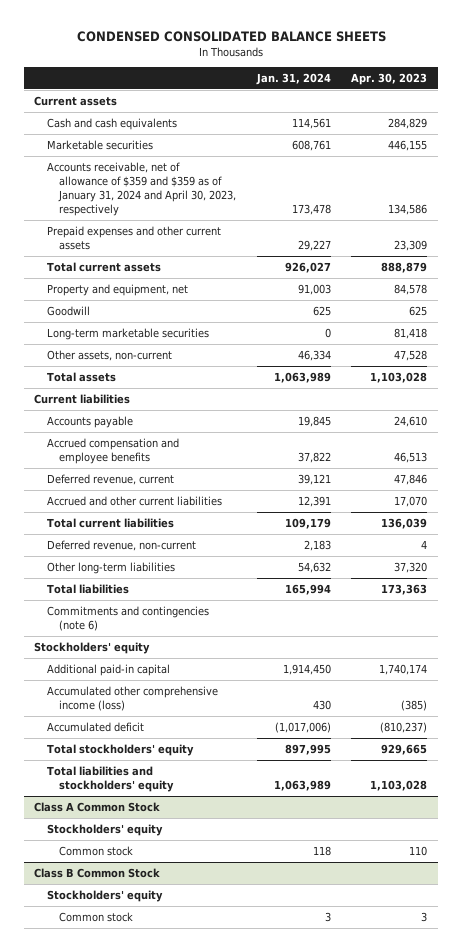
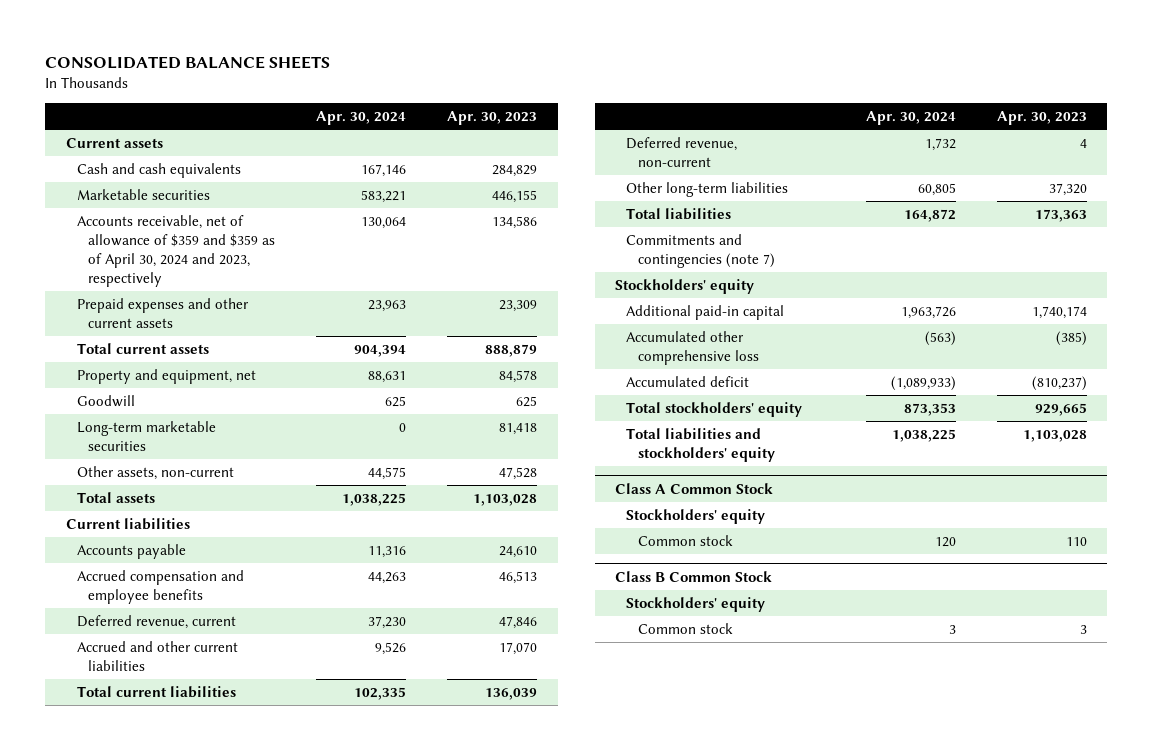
[76,31,386,43] CONDENSED CONSOLIDATED BALANCE SHEETS -> [45,56,331,70] CONSOLIDATED BALANCE SHEETS
[255,73,331,86] Jan. 31, 2024 -> none
none -> [316,111,407,126] Apr. 30, 2024
[46,161,237,216] Accounts receivable, net of allowance of $359 and $359 as of January 31, 2024 and April 30, 2023, respectively -> [76,215,276,288] Accounts receivable, net of allowance of $359 and $359 as of April 30, 2024 and 2023, respectively
[46,605,209,631] Commitments and contingencies (note 6) -> [626,234,775,269] Commitments and contingencies (note 7)
[46,685,218,711] Accumulated other comprehensive income (loss) -> [626,331,759,366] Accumulated other comprehensive loss

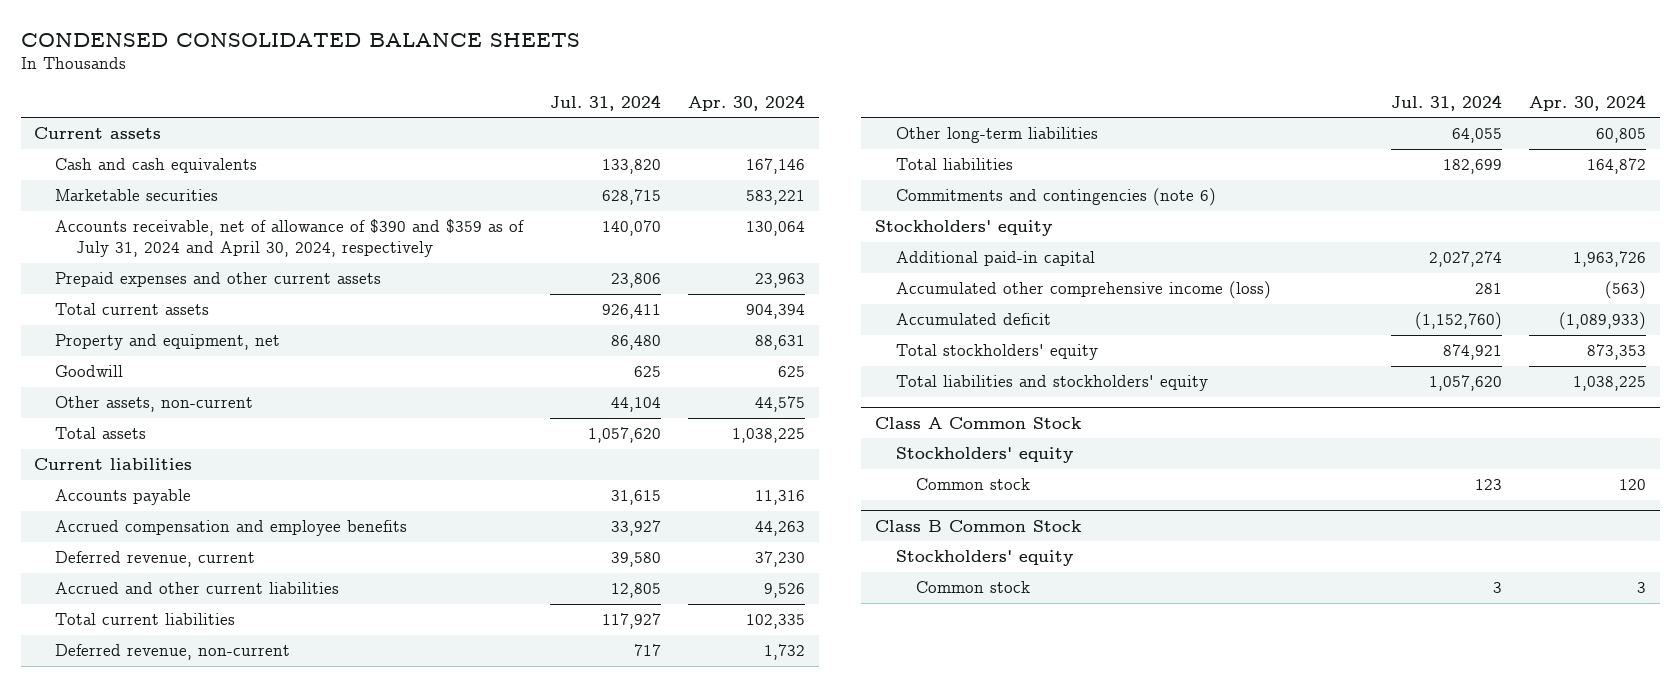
[45,56,331,70] CONSOLIDATED BALANCE SHEETS -> [20,32,580,47] CONDENSED CONSOLIDATED BALANCE SHEETS
[447,111,538,126] Apr. 30, 2023 -> none
none -> [550,94,662,111] Jul. 31, 2024
[76,215,276,288] Accounts receivable, net of allowance of $359 and $359 as of April 30, 2024 and 2023, respectively -> [54,219,524,258] Accounts receivable, net of allowance of $390 and $359 as of July 31, 2024 and April 30, 2024, respectively
[76,421,216,452] Long-term marketable securities -> none
[626,234,775,269] Commitments and contingencies (note 7) -> [895,188,1216,207] Commitments and contingencies (note 6)
[626,331,759,366] Accumulated other comprehensive loss -> [895,281,1271,300] Accumulated other comprehensive income (loss)

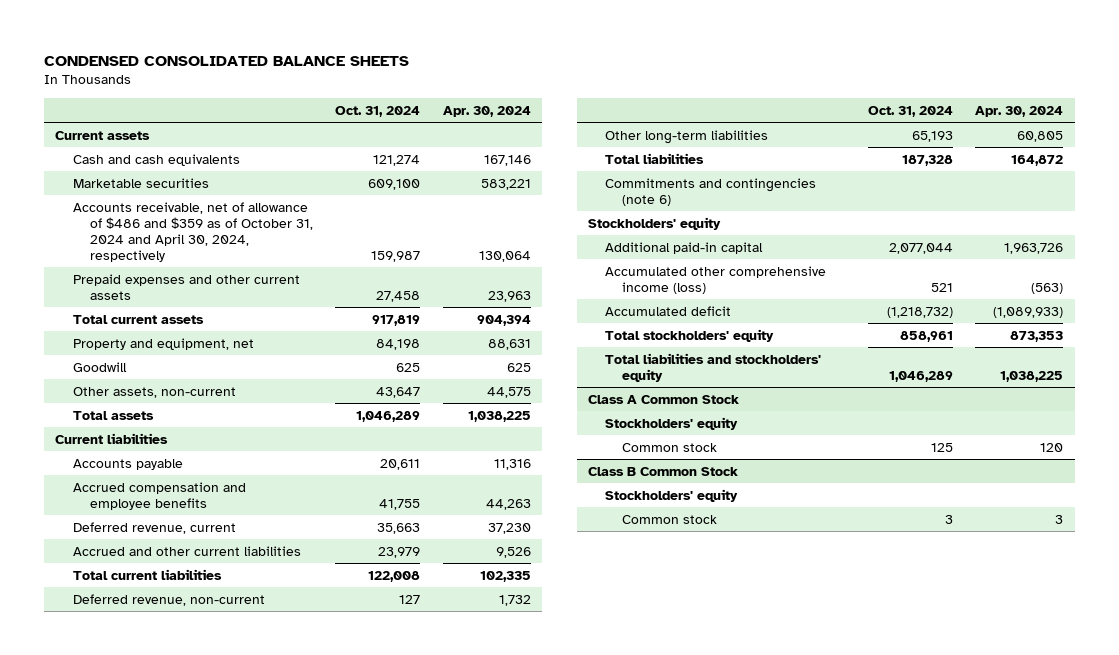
[550,94,662,111] Jul. 31, 2024 -> none
none -> [335,105,421,117] Oct. 31, 2024
[54,219,524,258] Accounts receivable, net of allowance of $390 and $359 as of July 31, 2024 and April 30, 2024, respectively -> [72,201,313,263] Accounts receivable, net of allowance of $486 and $359 as of October 31, 2024 and April 30, 2024, respectively

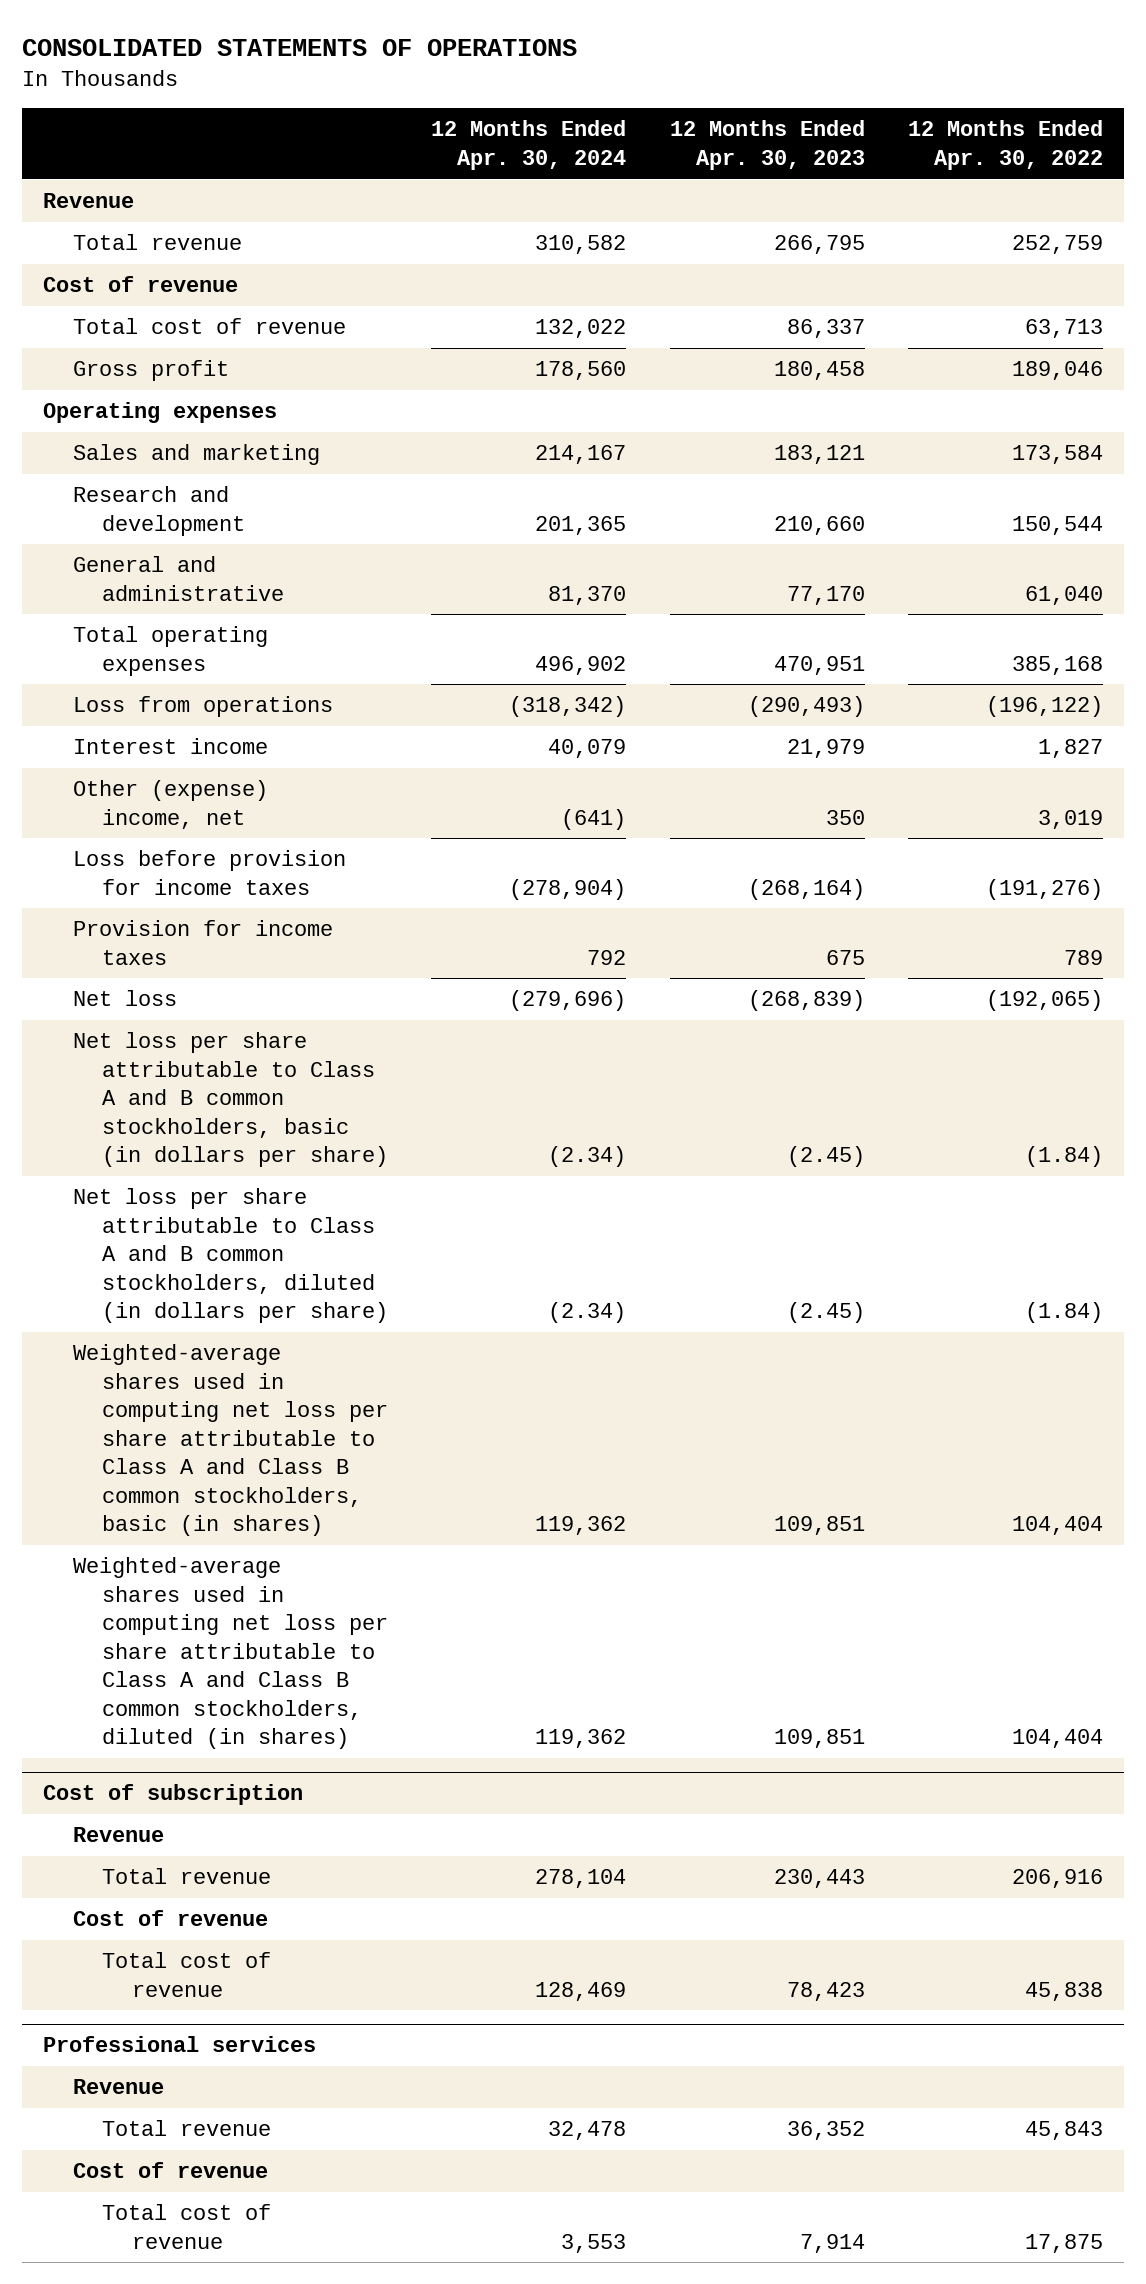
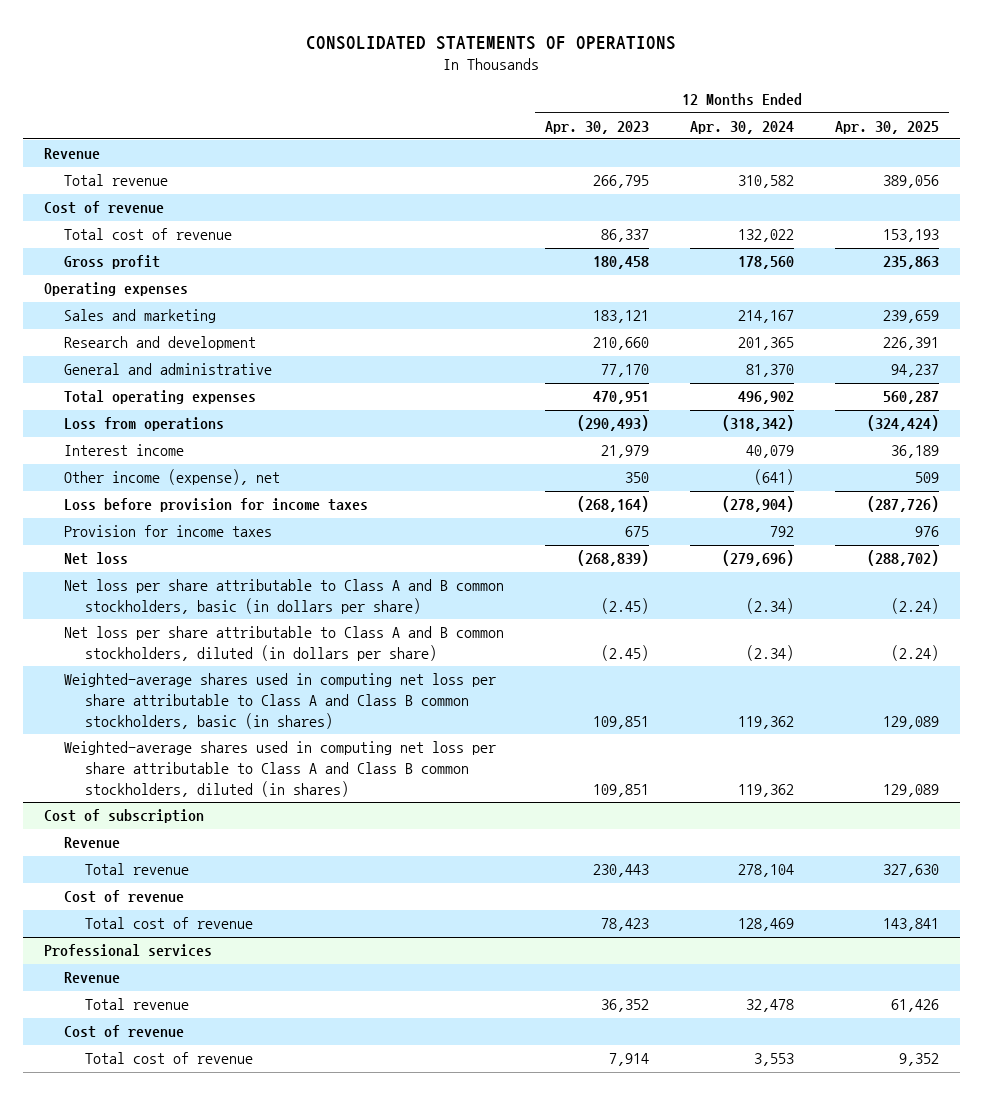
[907,120,1103,170] 12 Months Ended Apr. 30, 2022 -> none
none -> [835,120,940,134] Apr. 30, 2025
[72,780,268,829] Other (expense) income, net -> [64,469,281,486] Other income (expense), net

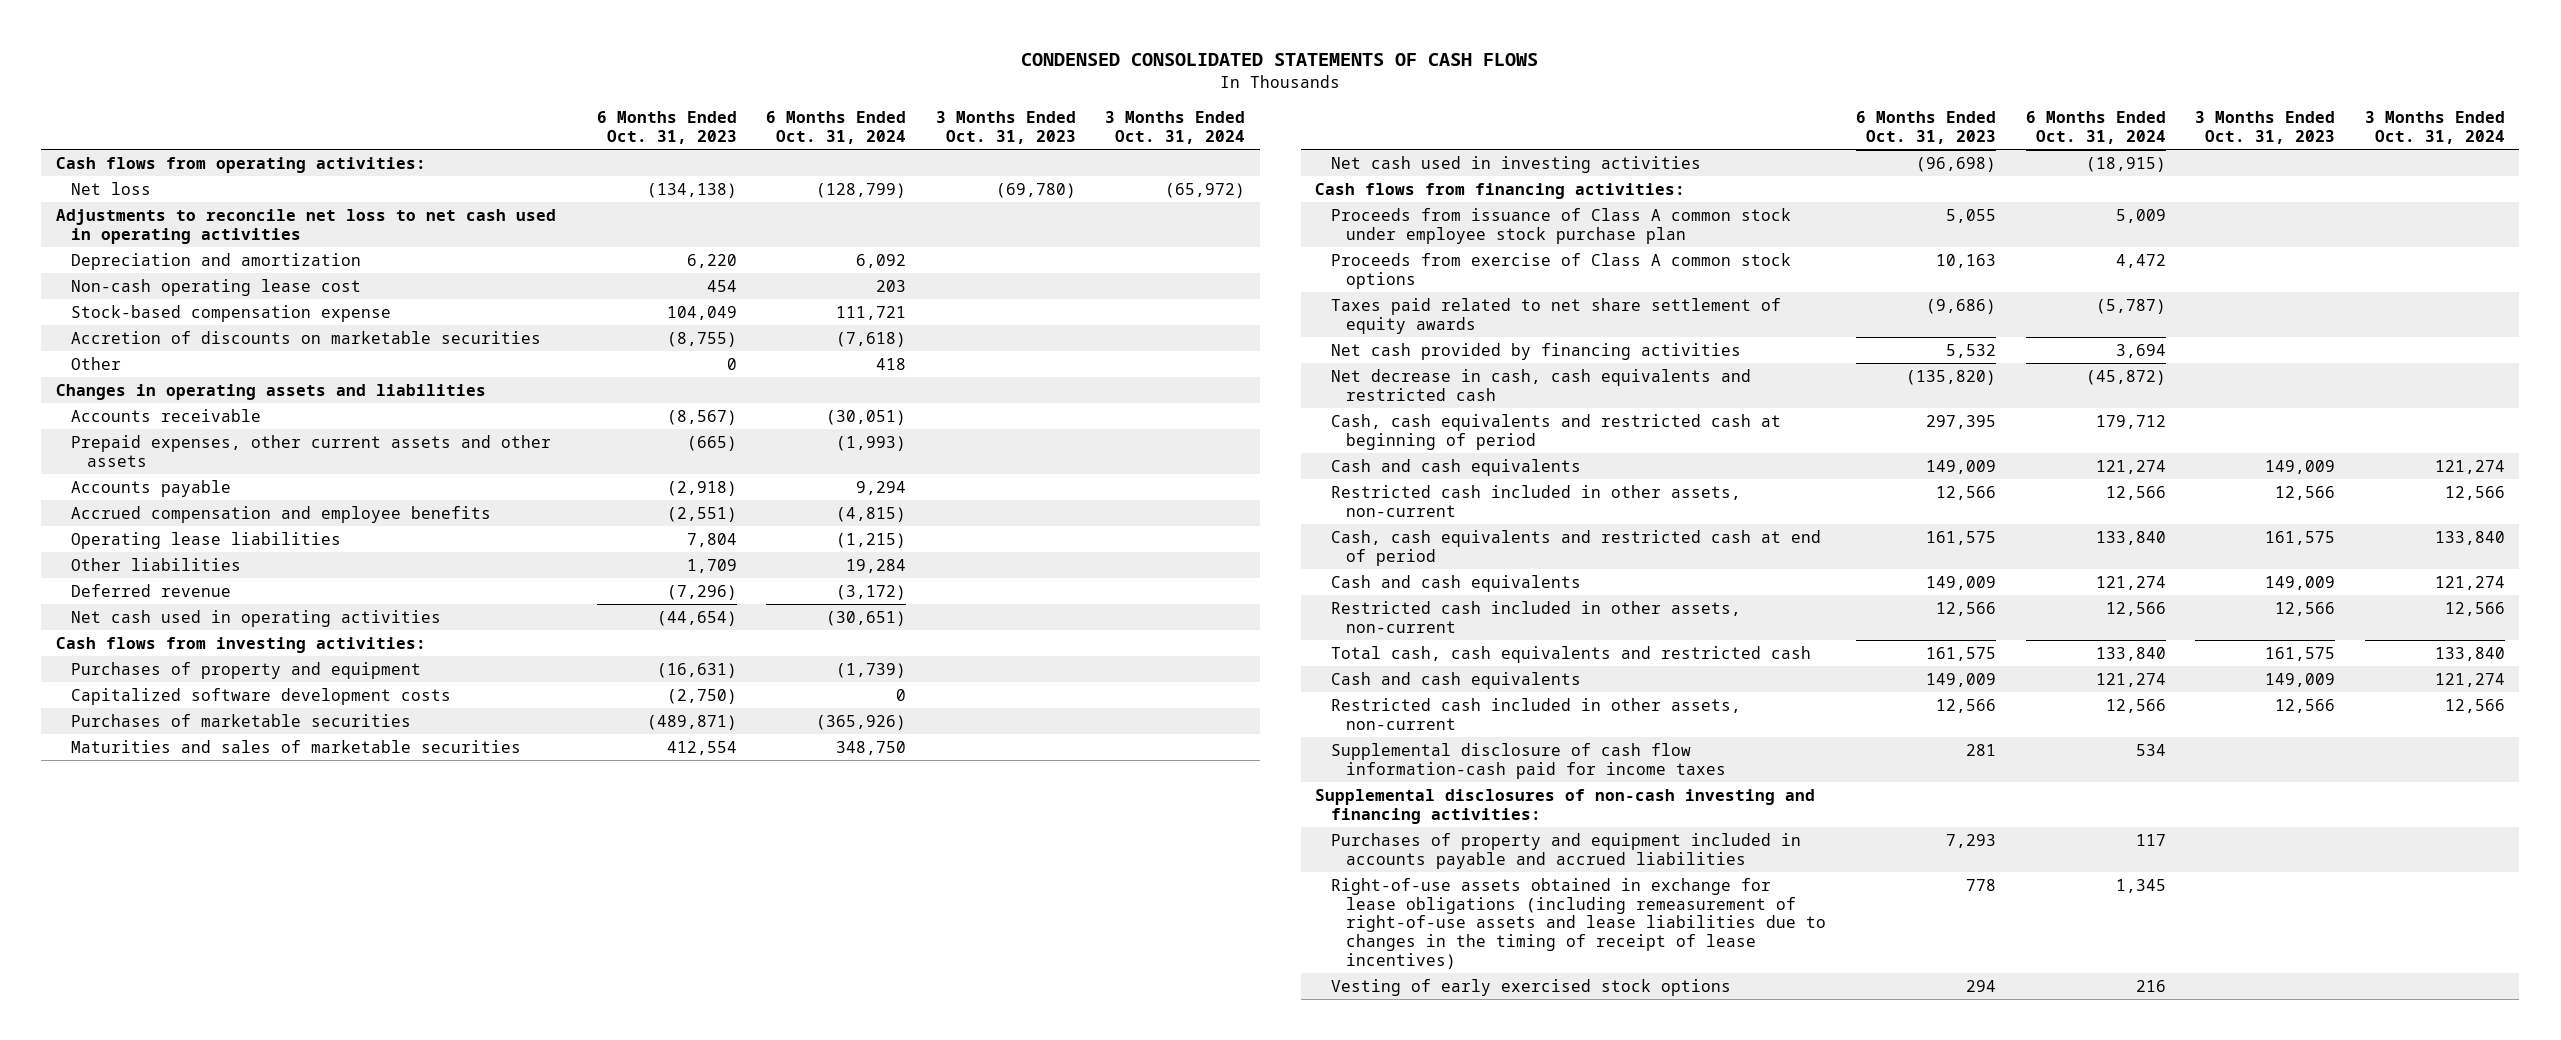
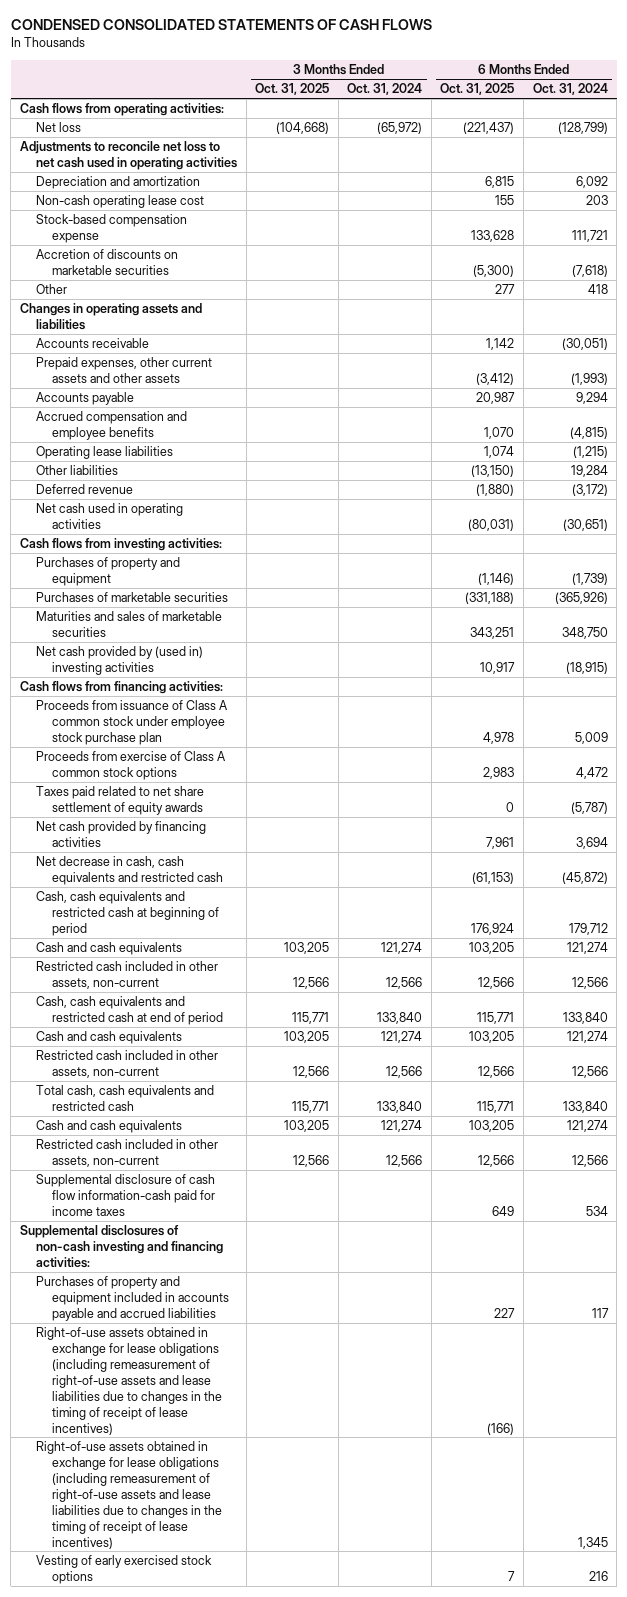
[596,111,737,144] 6 Months Ended Oct. 31, 2023 -> none
[935,111,1076,144] 3 Months Ended Oct. 31, 2023 -> none
none -> [255,83,330,96] Oct. 31, 2025
none -> [440,83,515,96] Oct. 31, 2025
[71,687,452,705] Capitalized software development costs -> none
[1330,155,1701,173] Net cash used in investing activities -> [35,646,203,676] Net cash provided by (used in) investing activities
none -> [35,1327,223,1435] Right-of-use assets obtained in exchange for lease obligations (including remeasurement of right-of-use assets and lease liabilities due to changes in the timing of receipt of lease incentives)

